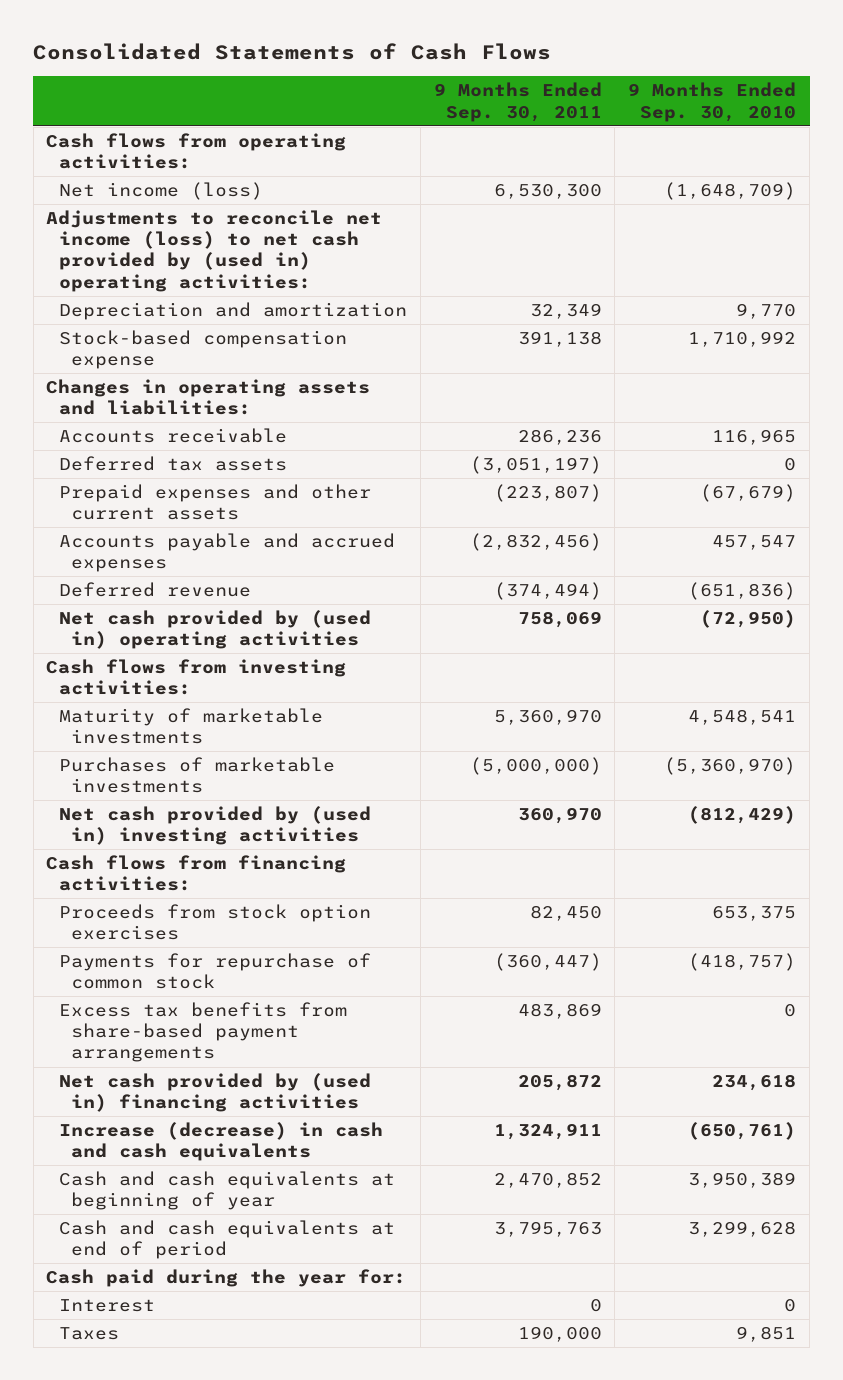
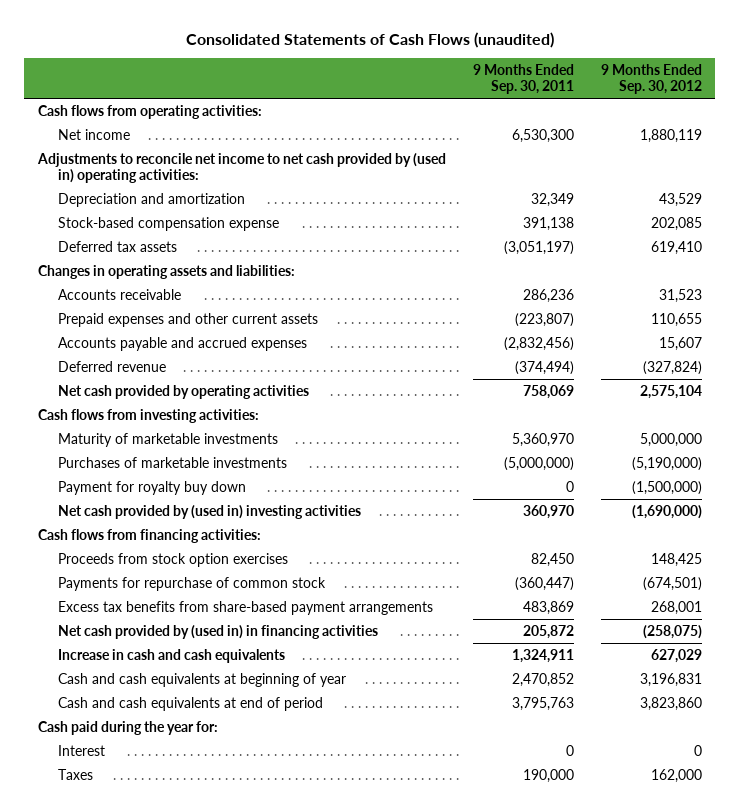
[33,43,552,61] Consolidated Statements of Cash Flows -> [185,32,554,49] Consolidated Statements of Cash Flows (unaudited)
[628,82,797,122] 9 Months Ended Sep. 30, 2010 -> none
none -> [600,64,702,95] 9 Months Ended Sep. 30, 2012
[58,182,263,201] Net income (loss) -> [57,128,130,140] Net income
[46,210,383,292] Adjustments to reconcile net income (loss) to net cash provided by (used in) operating activities: -> [36,152,446,183] Adjustments to reconcile net income to net cash provided by (used in) operating activities:
[58,456,287,472] Deferred tax assets -> [57,240,177,252] Deferred tax assets
[58,610,371,650] Net cash provided by (used in) operating activities -> [57,384,309,399] Net cash provided by operating activities
none -> [57,480,246,495] Payment for royalty buy down
[58,1073,371,1113] Net cash provided by (used in) financing activities -> [57,624,378,639] Net cash provided by (used in) in financing activities
[58,1122,383,1162] Increase (decrease) in cash and cash equivalents -> [57,648,285,663] Increase in cash and cash equivalents

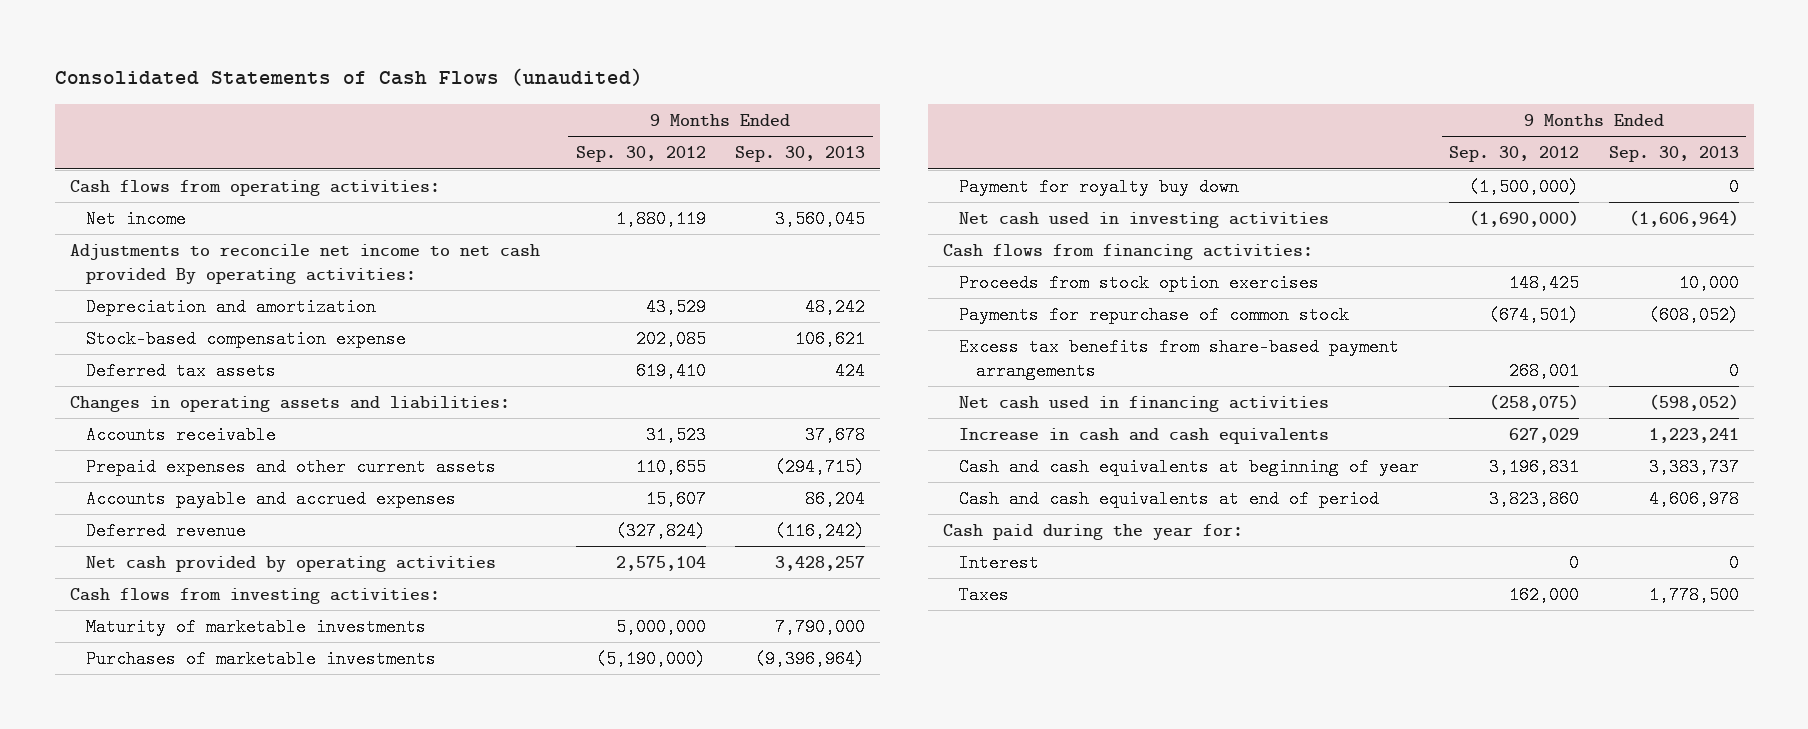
[472,64,574,95] 9 Months Ended Sep. 30, 2011 -> none
none -> [735,146,866,163] Sep. 30, 2013
[36,152,446,183] Adjustments to reconcile net income to net cash provided by (used in) operating activities: -> [69,244,540,284] Adjustments to reconcile net income to net cash provided By operating activities:
[57,504,361,519] Net cash provided by (used in) investing activities -> [959,212,1330,229] Net cash used in investing activities
[57,624,378,639] Net cash provided by (used in) in financing activities -> [959,396,1330,413] Net cash used in financing activities

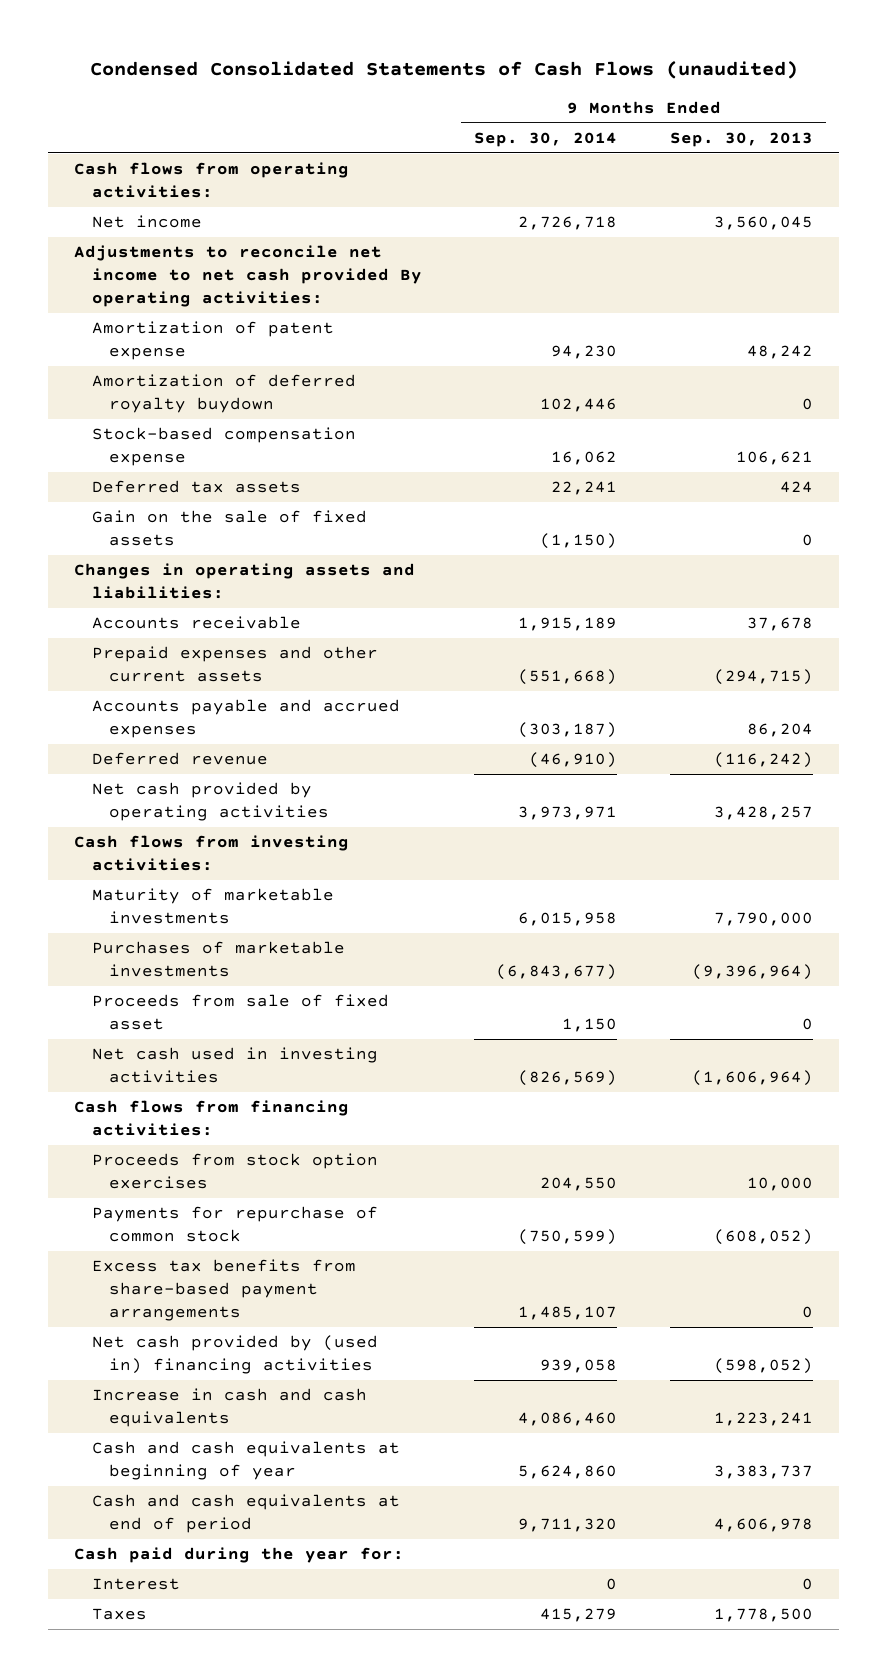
[54,68,643,87] Consolidated Statements of Cash Flows (unaudited) -> [89,61,798,80] Condensed Consolidated Statements of Cash Flows (unaudited)
[575,146,706,163] Sep. 30, 2012 -> none
none -> [474,132,618,148] Sep. 30, 2014
[85,298,376,317] Depreciation and amortization -> [91,321,334,361] Amortization of patent expense
none -> [91,374,356,414] Amortization of deferred royalty buydown
none -> [91,510,367,547] Gain on the sale of fixed assets
[959,178,1240,197] Payment for royalty buy down -> none
none -> [91,994,389,1031] Proceeds from sale of fixed asset
[959,396,1330,413] Net cash used in financing activities -> [91,1335,378,1375] Net cash provided by (used in) financing activities

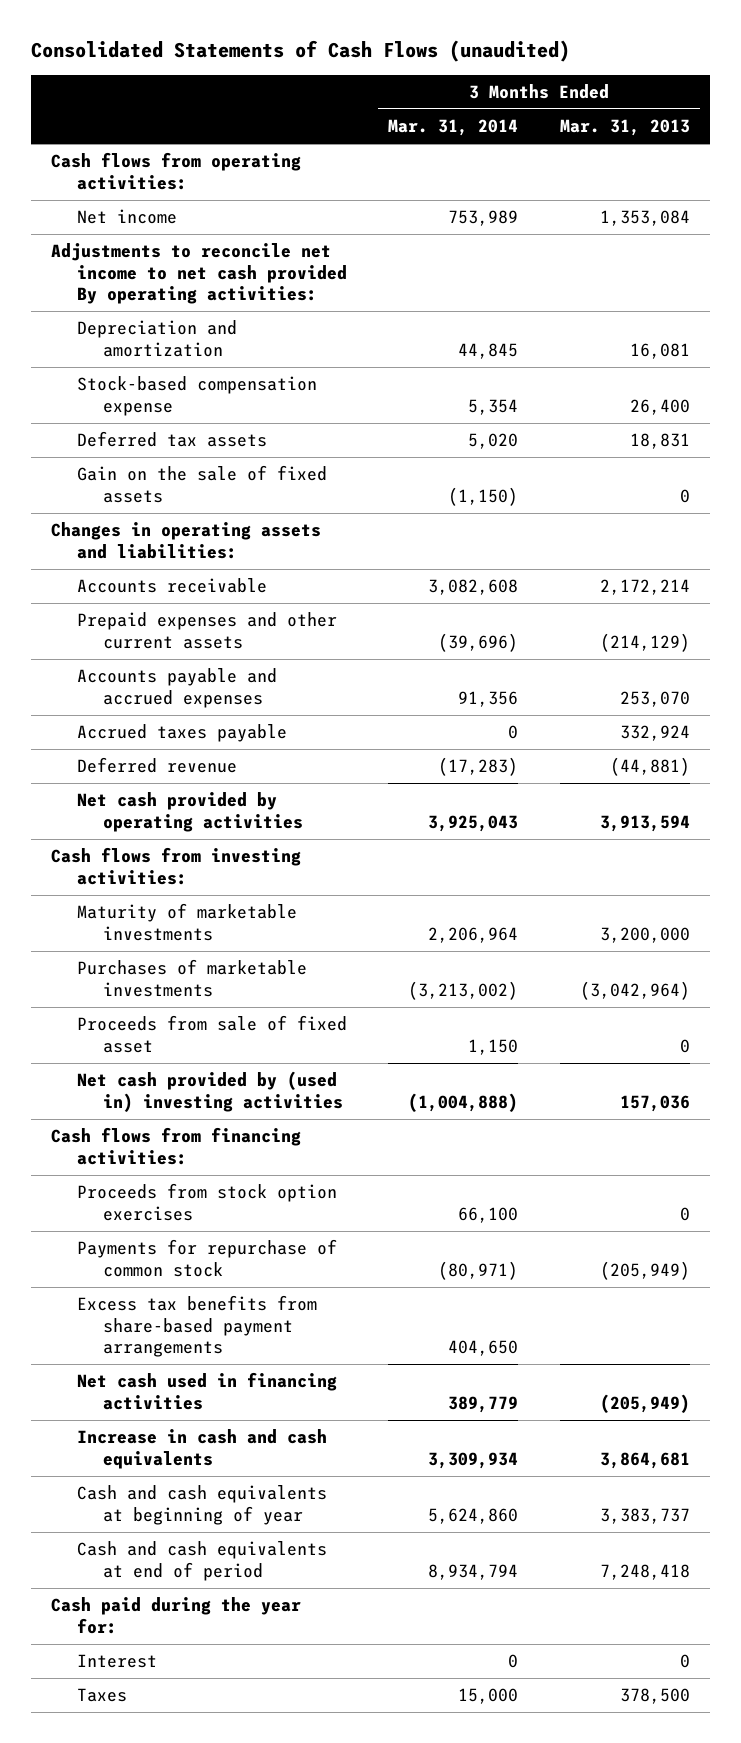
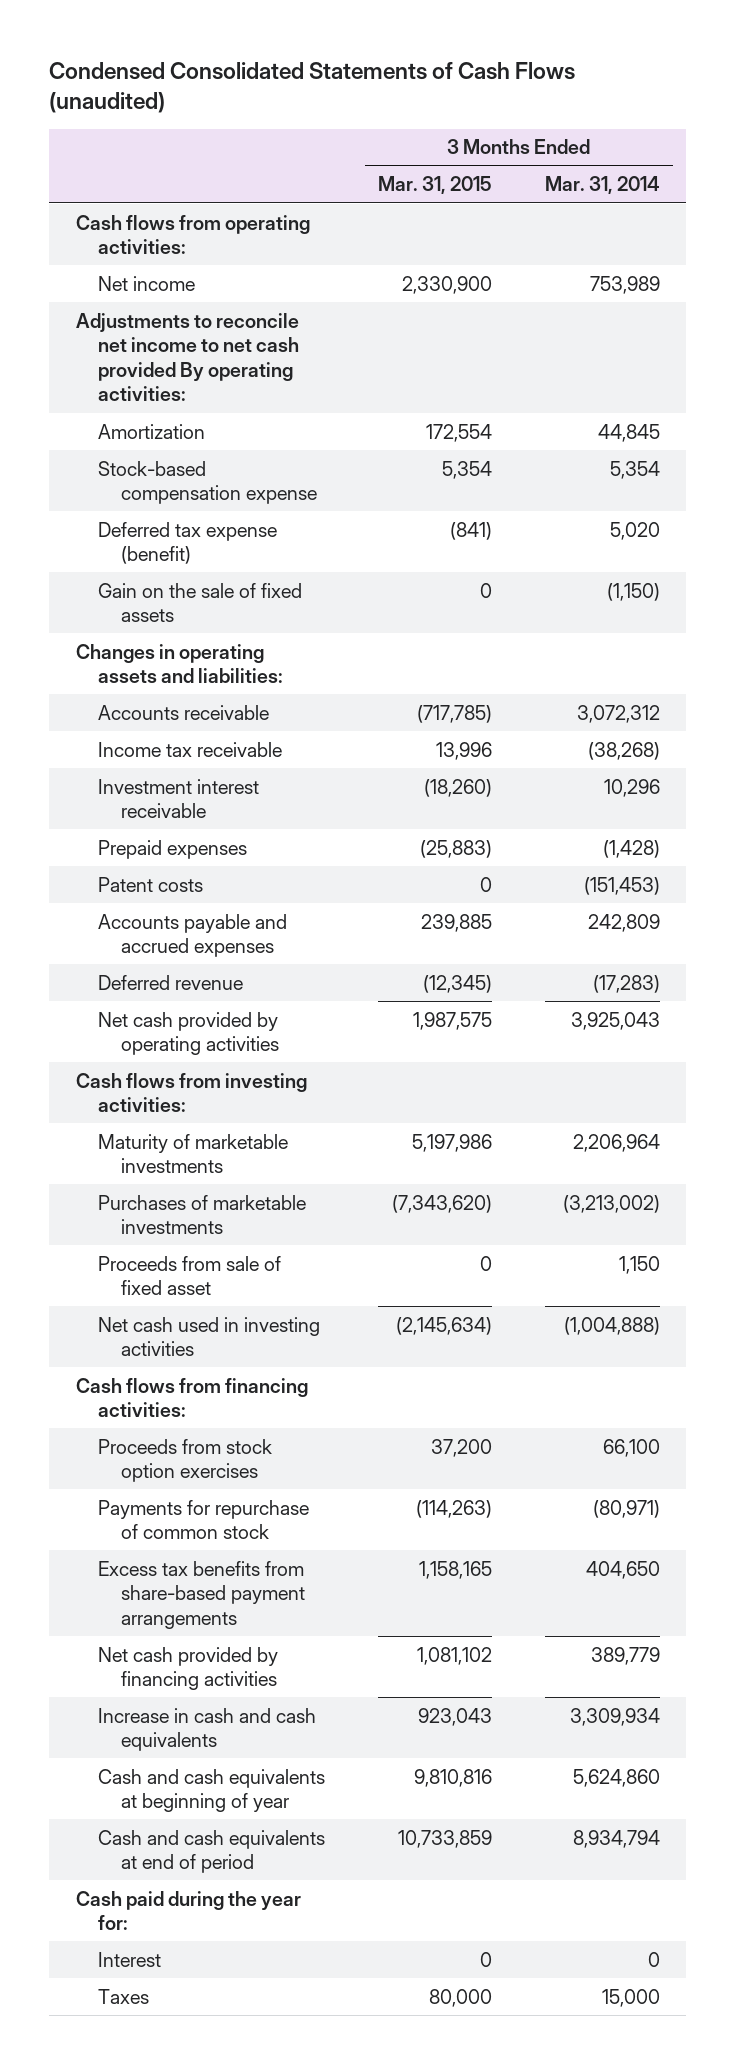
[30,40,570,63] Consolidated Statements of Cash Flows (unaudited) -> [49,62,576,114] Condensed Consolidated Statements of Cash Flows (unaudited)
[559,119,690,137] Mar. 31, 2013 -> none
none -> [377,176,492,195] Mar. 31, 2015
[76,320,237,357] Depreciation and amortization -> [98,423,206,439] Amortization
[76,431,267,448] Deferred tax assets -> [98,521,278,565] Deferred tax expense (benefit)
[76,612,337,649] Prepaid expenses and other current assets -> none
[76,724,287,743] Accrued taxes payable -> none
[428,579,519,596] 3,082,608 -> [576,704,660,723] 3,072,312
none -> [98,741,283,757] Income tax receivable
none -> [98,778,260,819] Investment interest receivable
none -> [98,839,248,859] Prepaid expenses
none -> [98,876,204,892] Patent costs
[458,690,519,707] 91,356 -> [587,913,660,932] 242,809
[76,1071,343,1112] Net cash provided by (used in) investing activities -> [98,1316,321,1357] Net cash used in investing activities
[76,1372,337,1410] Net cash used in financing activities -> [98,1646,279,1691] Net cash provided by financing activities

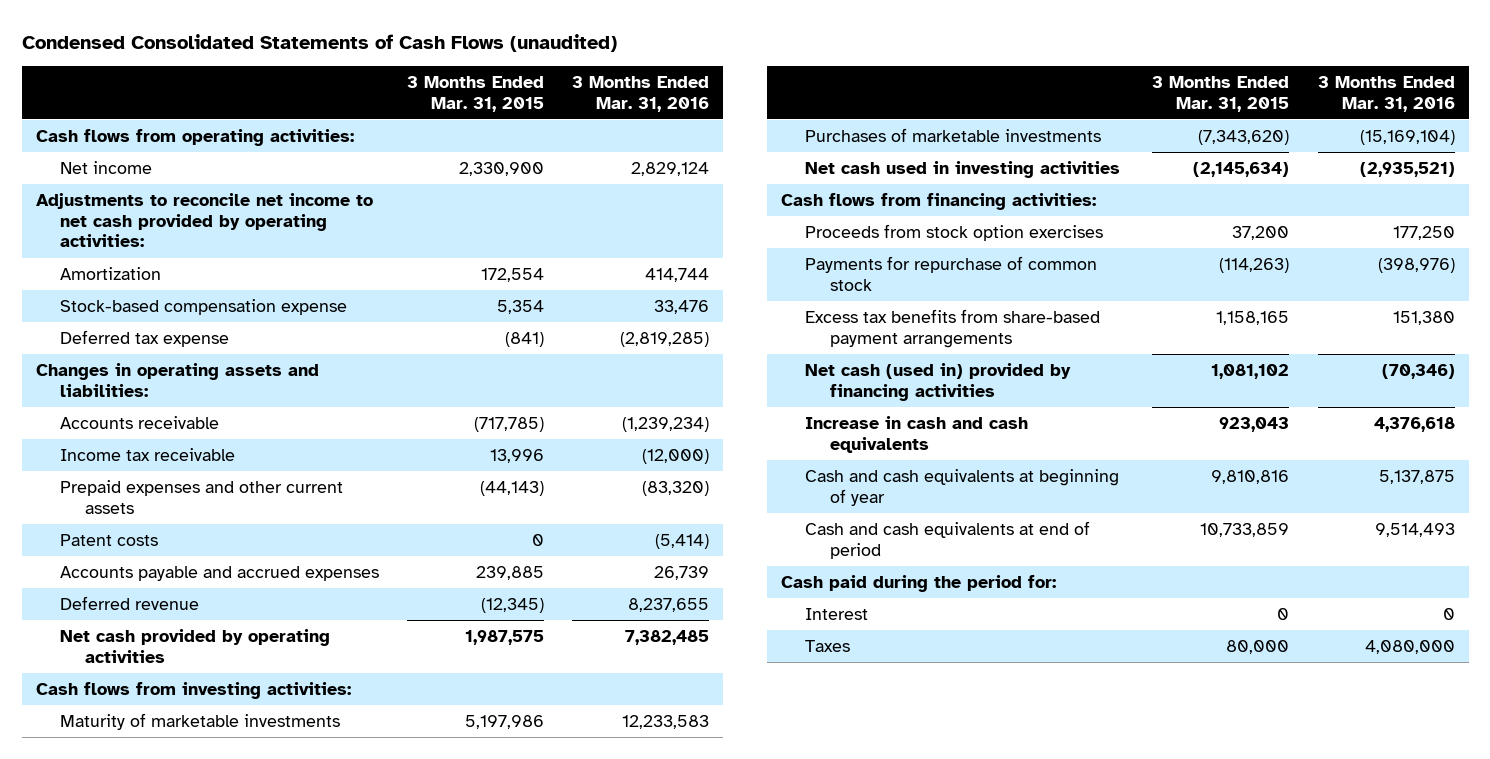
[544,176,660,195] Mar. 31, 2014 -> none
none -> [572,76,710,112] 3 Months Ended Mar. 31, 2016
[75,312,300,402] Adjustments to reconcile net income to net cash provided By operating activities: -> [35,192,373,248] Adjustments to reconcile net income to net cash provided by operating activities:
[98,582,303,623] Gain on the sale of fixed assets -> none
[98,521,278,565] Deferred tax expense (benefit) -> [60,329,230,347] Deferred tax expense
[98,778,260,819] Investment interest receivable -> none
[98,839,248,859] Prepaid expenses -> none
none -> [60,479,344,514] Prepaid expenses and other current assets
[98,1255,282,1296] Proceeds from sale of fixed asset -> none
[98,1646,279,1691] Net cash provided by financing activities -> [805,362,1072,401] Net cash (used in) provided by financing activities
[75,1890,301,1931] Cash paid during the year for: -> [780,574,1056,592] Cash paid during the period for:

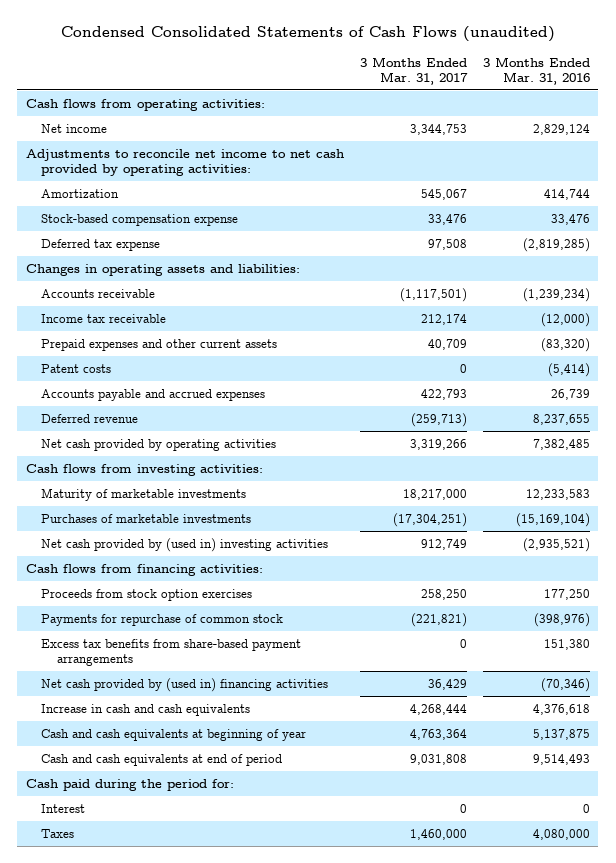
[407,76,545,112] 3 Months Ended Mar. 31, 2015 -> none
none -> [359,56,468,85] 3 Months Ended Mar. 31, 2017
[805,160,1121,178] Net cash used in investing activities -> [41,537,329,552] Net cash provided by (used in) investing activities
[805,362,1072,401] Net cash (used in) provided by financing activities -> [41,677,329,692] Net cash provided by (used in) financing activities

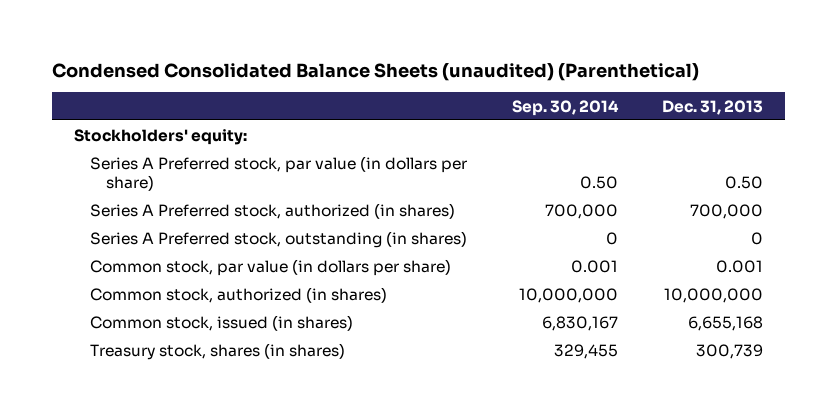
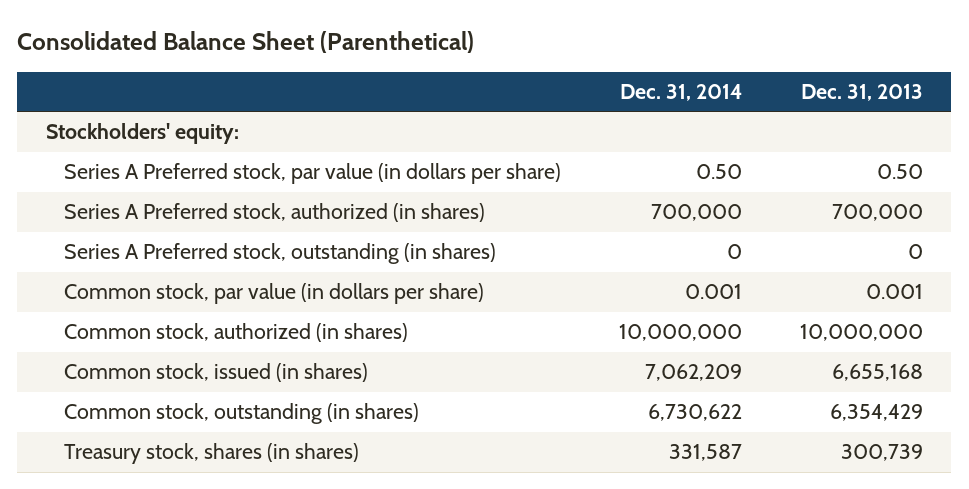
[52,62,700,81] Condensed Consolidated Balance Sheets (unaudited) (Parenthetical) -> [17,31,475,54] Consolidated Balance Sheet (Parenthetical)
[511,99,619,116] Sep. 30, 2014 -> none
none -> [619,83,742,101] Dec. 31, 2014
none -> [64,403,420,425] Common stock, outstanding (in shares)

